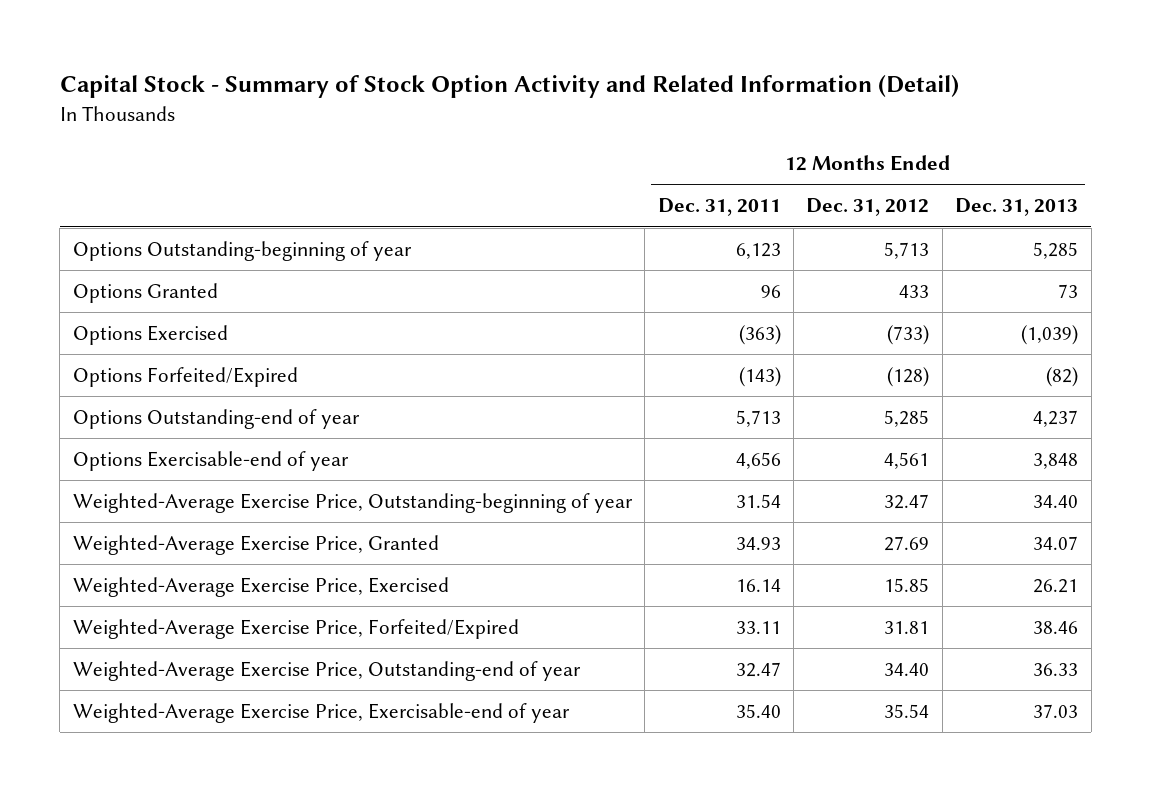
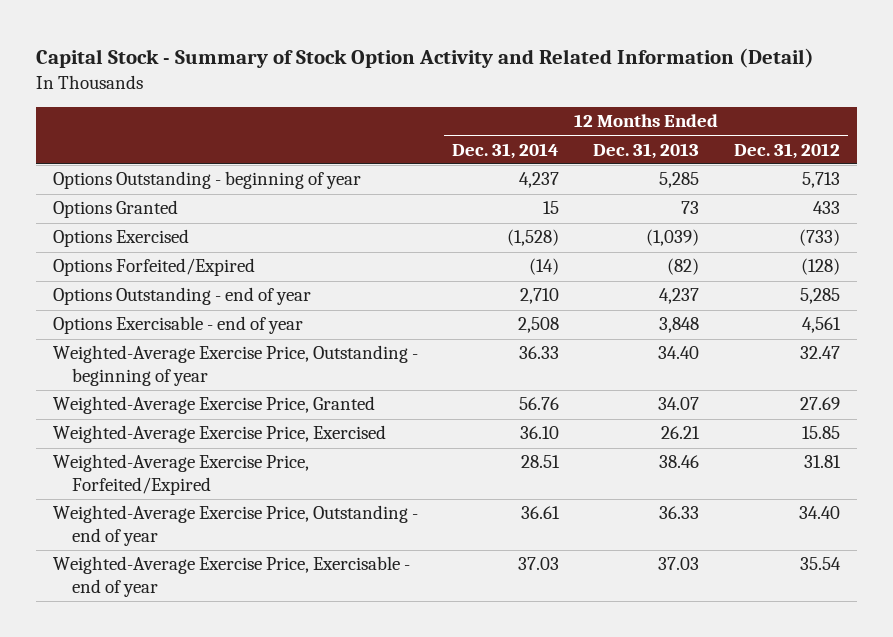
[657,198,781,217] Dec. 31, 2011 -> none
none -> [452,142,560,159] Dec. 31, 2014
[72,241,412,262] Options Outstanding-beginning of year -> [52,171,361,190] Options Outstanding - beginning of year
[72,409,360,430] Options Outstanding-end of year -> [52,287,311,306] Options Outstanding - end of year
[72,451,349,472] Options Exercisable-end of year -> [52,316,303,335] Options Exercisable - end of year
[72,493,633,514] Weighted-Average Exercise Price, Outstanding-beginning of year -> [52,345,418,387] Weighted-Average Exercise Price, Outstanding - beginning of year
[72,661,581,682] Weighted-Average Exercise Price, Outstanding-end of year -> [52,505,418,547] Weighted-Average Exercise Price, Outstanding - end of year
[72,703,570,724] Weighted-Average Exercise Price, Exercisable-end of year -> [52,556,410,598] Weighted-Average Exercise Price, Exercisable - end of year

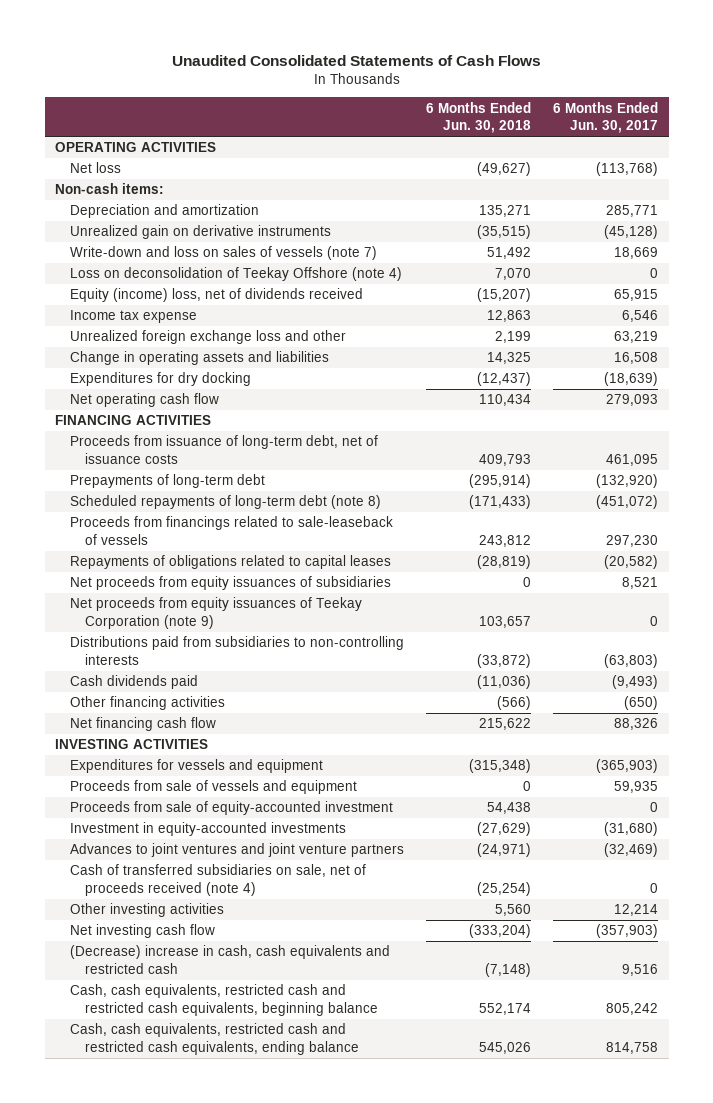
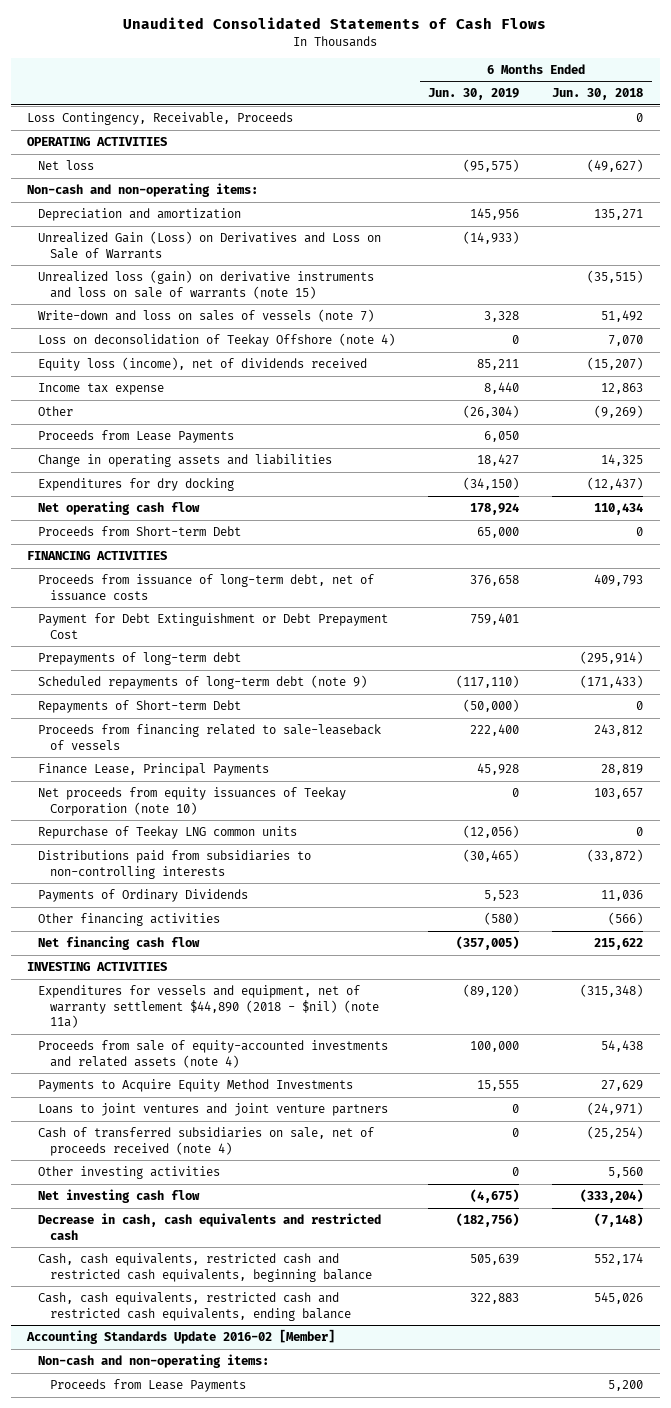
[552,101,658,134] 6 Months Ended Jun. 30, 2017 -> none
none -> [428,88,520,101] Jun. 30, 2019
none -> [27,112,294,126] Loss Contingency, Receivable, Proceeds
[55,183,165,195] Non-cash items: -> [27,183,259,198] Non-cash and non-operating items:
none -> [38,231,382,259] Unrealized Gain (Loss) on Derivatives and Loss on Sale of Warrants
[70,225,332,240] Unrealized gain on derivative instruments -> [38,270,375,299] Unrealized loss (gain) on derivative instruments and loss on sale of warrants (note 15)
[70,288,364,303] Equity (income) loss, net of dividends received -> [38,357,368,372] Equity loss (income), net of dividends received
[70,330,347,345] Unrealized foreign exchange loss and other -> none
none -> [38,406,74,417] Other
none -> [38,430,235,444] Proceeds from Lease Payments
none -> [38,526,242,537] Proceeds from Short-term Debt
none -> [38,613,389,639] Payment for Debt Extinguishment or Debt Prepayment Cost
[70,555,392,570] Repayments of obligations related to capital leases -> none
[70,576,392,591] Net proceeds from equity issuances of subsidiaries -> none
[70,495,382,510] Scheduled repayments of long-term debt (note 8) -> [38,675,368,690] Scheduled repayments of long-term debt (note 9)
none -> [38,700,242,714] Repayments of Short-term Debt
[70,516,394,545] Proceeds from financings related to sale-leaseback of vessels -> [38,724,382,750] Proceeds from financing related to sale-leaseback of vessels
none -> [38,763,270,777] Finance Lease, Principal Payments
[70,597,363,629] Net proceeds from equity issuances of Teekay Corporation (note 9) -> [38,787,347,816] Net proceeds from equity issuances of Teekay Corporation (note 10)
none -> [38,826,298,840] Repurchase of Teekay LNG common units
[70,675,199,690] Cash dividends paid -> none
none -> [38,889,249,903] Payments of Ordinary Dividends
[70,780,358,795] Proceeds from sale of vessels and equipment -> none
[70,822,347,837] Investment in equity-accounted investments -> none
[70,759,324,774] Expenditures for vessels and equipment -> [38,985,379,1029] Expenditures for vessels and equipment, net of warranty settlement $44,890 (2018 - $nil) (note 11a)
[70,801,394,816] Proceeds from sale of equity-accounted investment -> [38,1040,389,1068] Proceeds from sale of equity-accounted investments and related assets (note 4)
none -> [38,1079,354,1093] Payments to Acquire Equity Method Investments
[70,843,405,858] Advances to joint ventures and joint venture partners -> [38,1103,389,1117] Loans to joint ventures and joint venture partners
[70,945,391,974] (Decrease) increase in cash, cash equivalents and restricted cash -> [38,1213,382,1240] Decrease in cash, cash equivalents and restricted cash
none -> [26,1329,336,1345] Accounting Standards Update 2016-02 [Member]
none -> [38,1354,270,1369] Non-cash and non-operating items:
none -> [49,1379,246,1393] Proceeds from Lease Payments

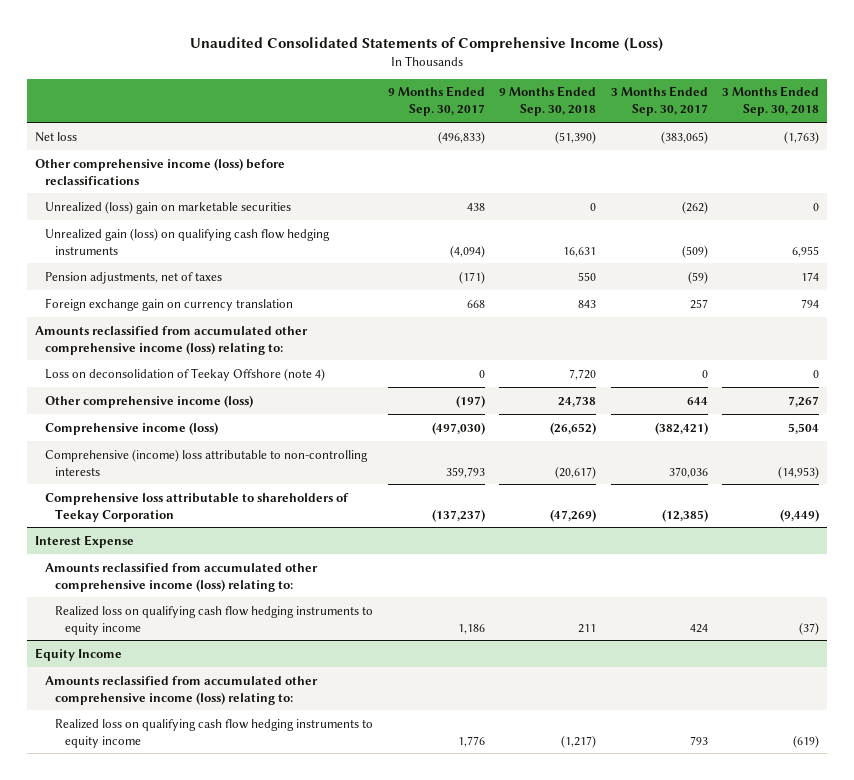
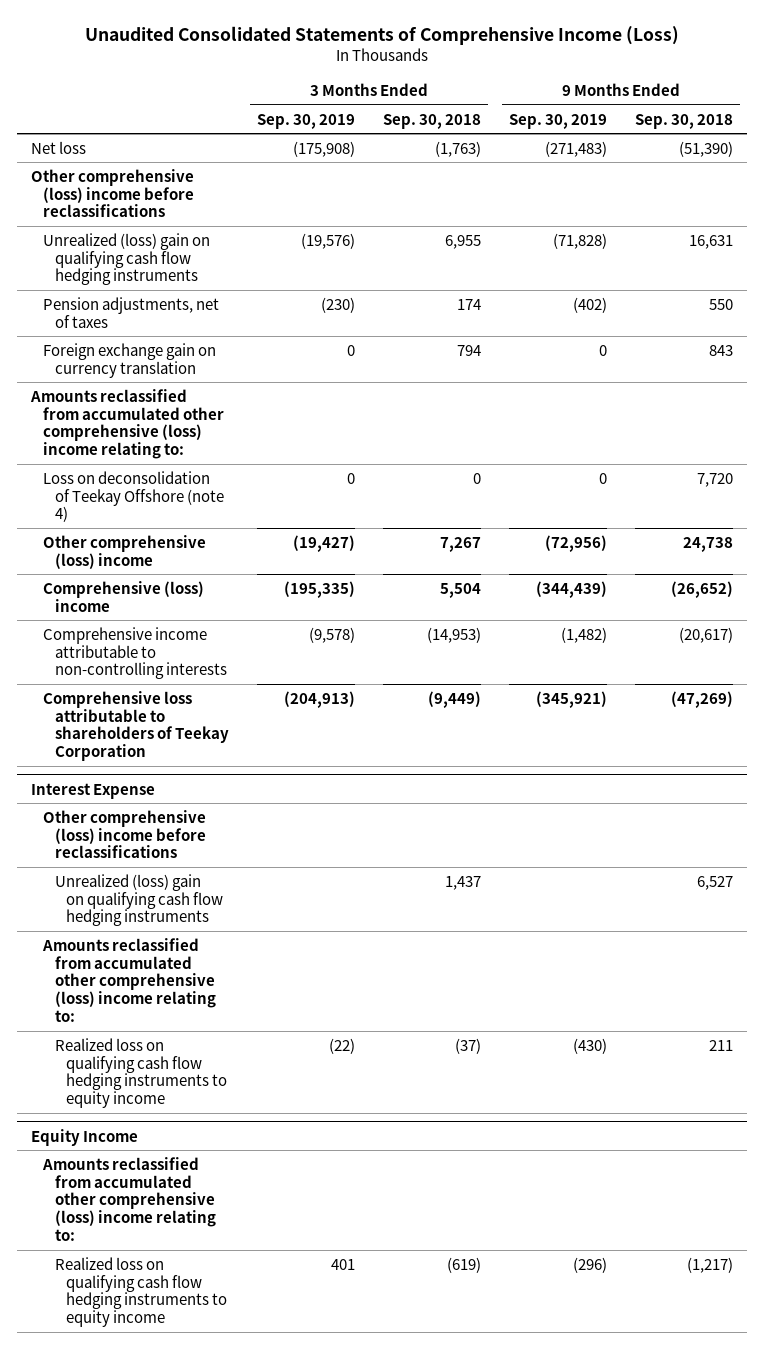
[387,86,485,117] 9 Months Ended Sep. 30, 2017 -> none
[610,86,708,117] 3 Months Ended Sep. 30, 2017 -> none
none -> [256,113,355,129] Sep. 30, 2019
none -> [508,113,607,129] Sep. 30, 2019
[44,200,291,214] Unrealized (loss) gain on marketable securities -> none
[34,157,285,185] Other comprehensive income (loss) before reclassifications -> [31,168,195,218] Other comprehensive (loss) income before reclassifications
[44,227,330,255] Unrealized gain (loss) on qualifying cash flow hedging instruments -> [42,232,210,286] Unrealized (loss) gain on qualifying cash flow hedging instruments
[34,325,308,355] Amounts reclassified from accumulated other comprehensive income (loss) relating to: -> [30,388,224,460] Amounts reclassified from accumulated other comprehensive (loss) income relating to:
[44,394,253,408] Other comprehensive income (loss) -> [42,534,206,569] Other comprehensive (loss) income
[44,421,218,435] Comprehensive income (loss) -> [42,580,204,612] Comprehensive (loss) income
[44,448,368,476] Comprehensive (income) loss attributable to non-controlling interests -> [42,626,227,680] Comprehensive income attributable to non-controlling interests
none -> [42,809,206,859] Other comprehensive (loss) income before reclassifications
none -> [54,873,224,927] Unrealized (loss) gain on qualifying cash flow hedging instruments
[44,562,318,592] Amounts reclassified from accumulated other comprehensive income (loss) relating to: -> [41,937,216,1022] Amounts reclassified from accumulated other comprehensive (loss) income relating to:
[44,675,318,705] Amounts reclassified from accumulated other comprehensive income (loss) relating to: -> [41,1156,216,1241] Amounts reclassified from accumulated other comprehensive (loss) income relating to:

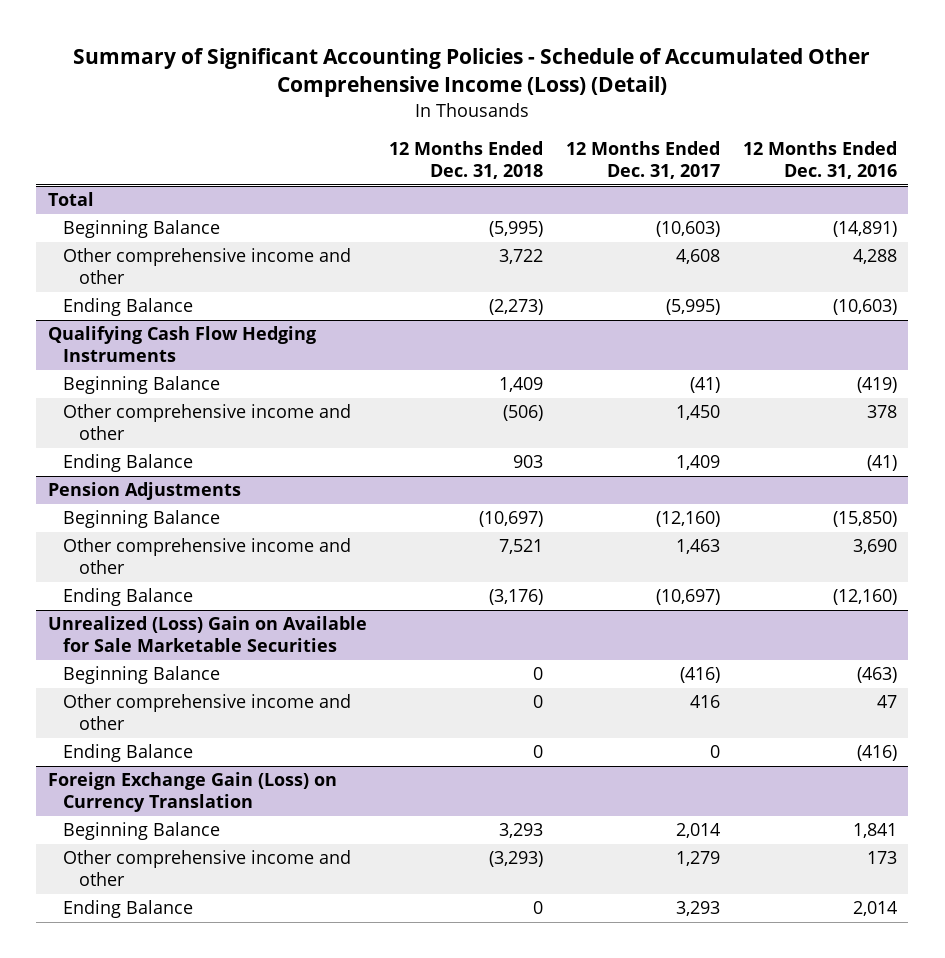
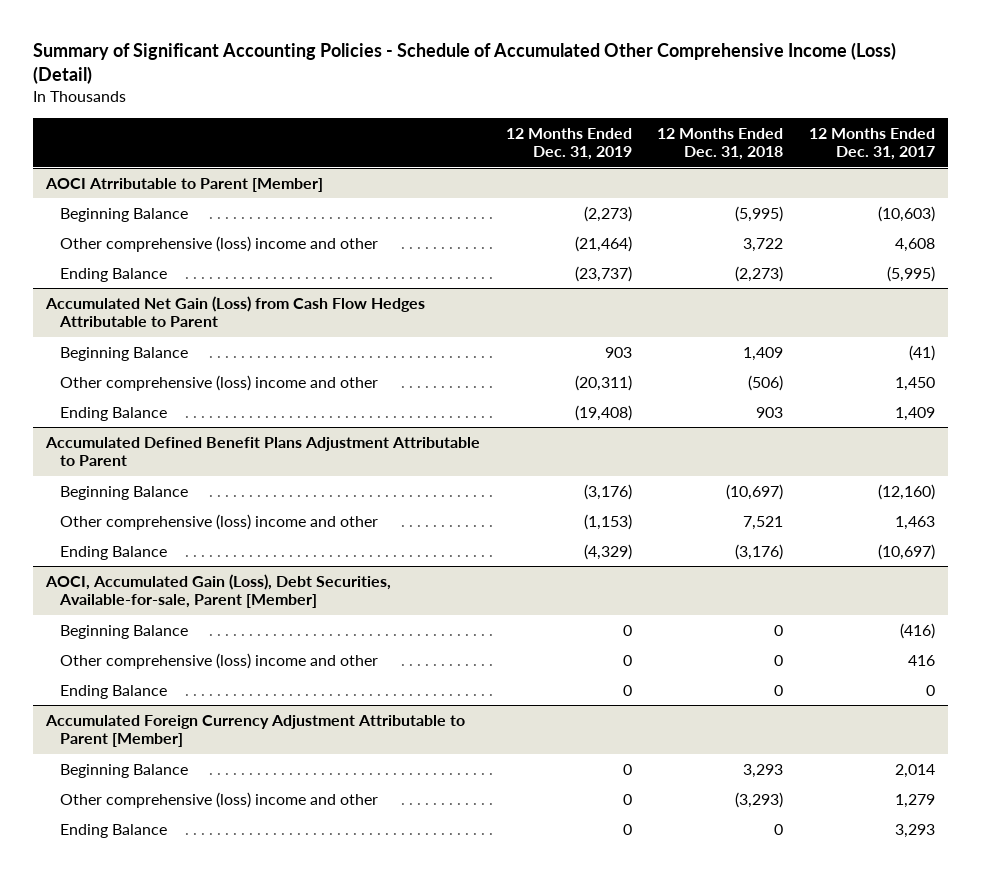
[742,140,897,179] 12 Months Ended Dec. 31, 2016 -> none
none -> [505,127,632,161] 12 Months Ended Dec. 31, 2019
[47,192,94,207] Total -> [44,177,323,192] AOCI Atrributable to Parent [Member]
[63,248,352,285] Other comprehensive income and other -> [60,235,379,252] Other comprehensive (loss) income and other
[47,326,316,363] Qualifying Cash Flow Hedging Instruments -> [44,295,425,328] Accumulated Net Gain (Loss) from Cash Flow Hedges Attributable to Parent
[63,404,352,441] Other comprehensive income and other -> [60,374,379,391] Other comprehensive (loss) income and other
[47,482,241,501] Pension Adjustments -> [44,436,480,467] Accumulated Defined Benefit Plans Adjustment Attributable to Parent
[63,538,352,575] Other comprehensive income and other -> [60,513,379,530] Other comprehensive (loss) income and other
[47,616,367,653] Unrealized (Loss) Gain on Available for Sale Marketable Securities -> [44,573,391,609] AOCI, Accumulated Gain (Loss), Debt Securities, Available-for-sale, Parent [Member]
[63,694,352,731] Other comprehensive income and other -> [60,652,379,669] Other comprehensive (loss) income and other
[47,772,337,813] Foreign Exchange Gain (Loss) on Currency Translation -> [44,714,465,748] Accumulated Foreign Currency Adjustment Attributable to Parent [Member]
[63,850,352,887] Other comprehensive income and other -> [60,791,379,808] Other comprehensive (loss) income and other

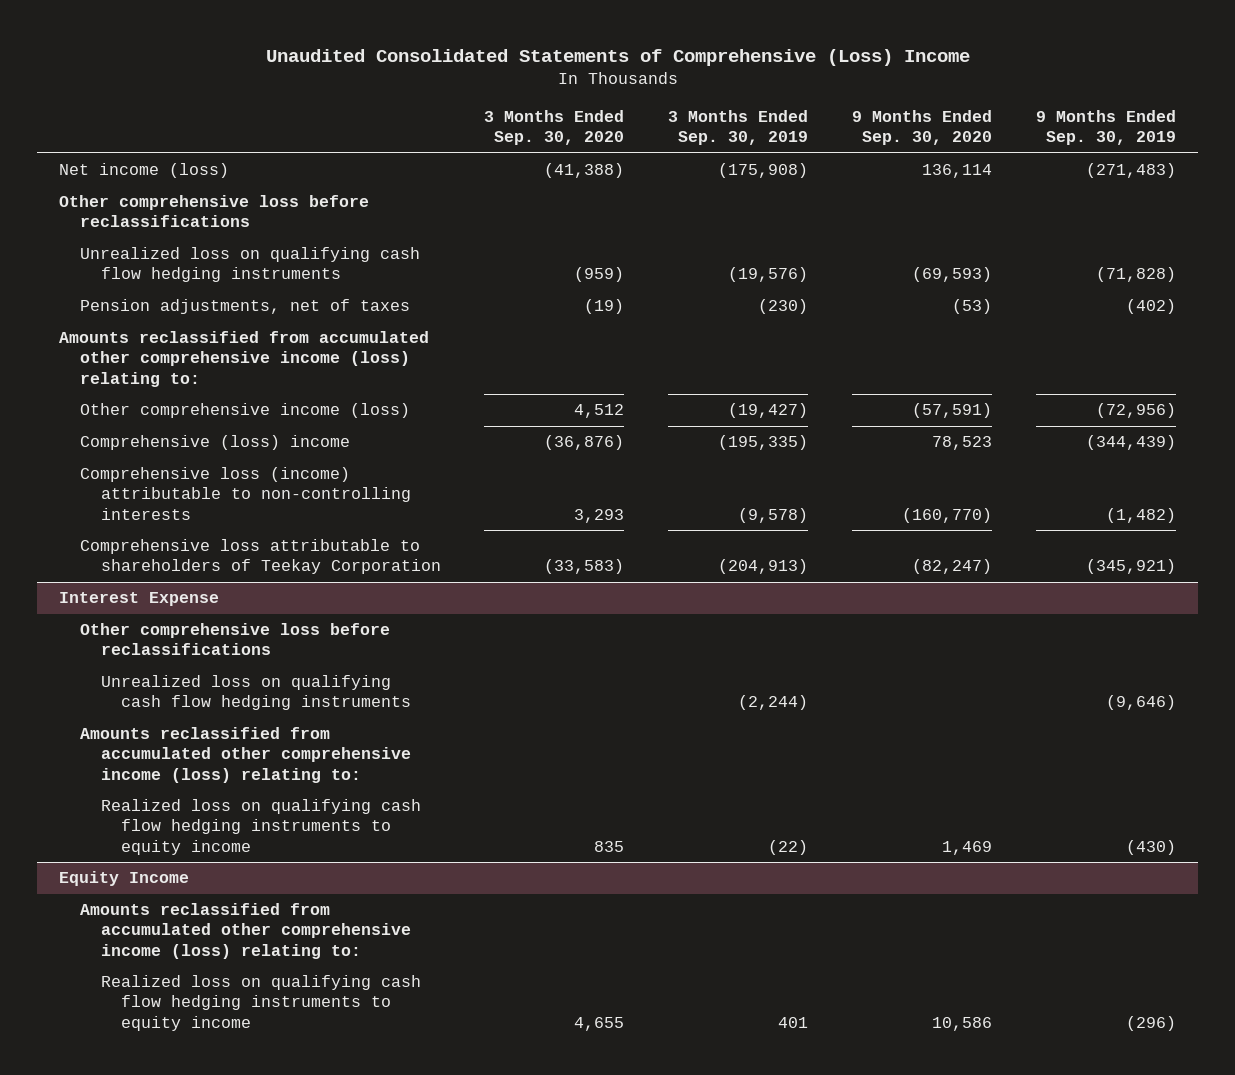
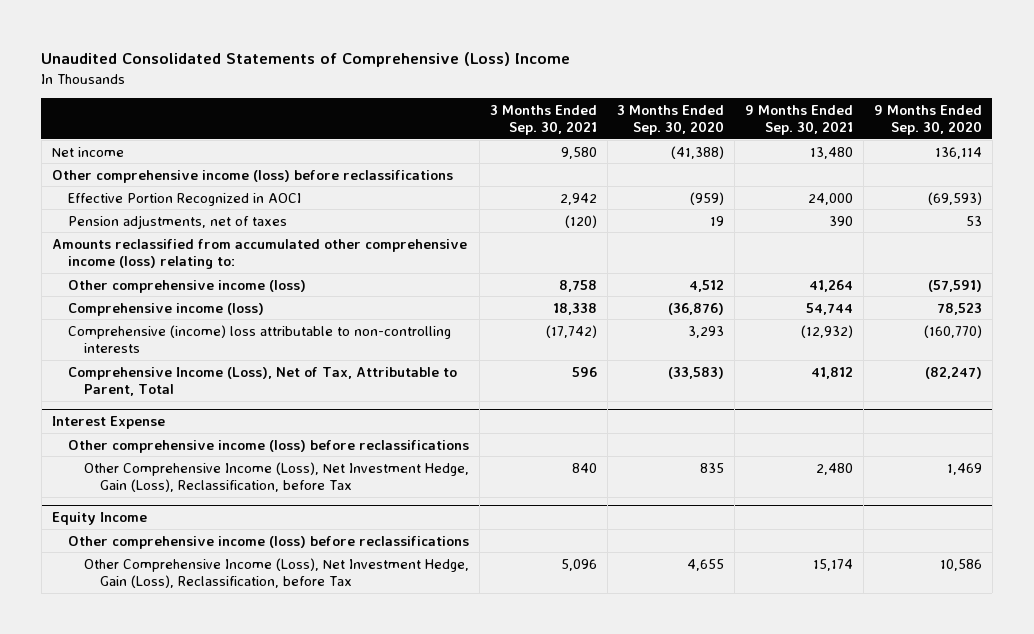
[668,109,809,146] 3 Months Ended Sep. 30, 2019 -> none
[1036,109,1177,146] 9 Months Ended Sep. 30, 2019 -> none
none -> [489,104,597,136] 3 Months Ended Sep. 30, 2021
none -> [745,104,854,136] 9 Months Ended Sep. 30, 2021
[58,163,229,179] Net income (loss) -> [51,146,124,157] Net income
[58,195,369,228] Other comprehensive loss before reclassifications -> [51,169,453,183] Other comprehensive income (loss) before reclassifications
[79,247,420,283] Unrealized loss on qualifying cash flow hedging instruments -> [67,192,301,206] Effective Portion Recognized in AOCI
[584,299,625,315] (19) -> [710,215,725,226] 19
[952,299,993,315] (53) -> [966,215,983,226] 53
[79,435,350,451] Comprehensive (loss) income -> [67,302,264,316] Comprehensive income (loss)
[79,467,411,520] Comprehensive loss (income) attributable to non-controlling interests -> [67,324,451,353] Comprehensive (income) loss attributable to non-controlling interests
[79,539,441,575] Comprehensive loss attributable to shareholders of Teekay Corporation -> [67,366,457,396] Comprehensive Income (Loss), Net of Tax, Attributable to Parent, Total
[100,675,412,711] Unrealized loss on qualifying cash flow hedging instruments -> none
[79,727,411,783] Amounts reclassified from accumulated other comprehensive income (loss) relating to: -> none
[79,623,390,656] Other comprehensive loss before reclassifications -> [67,439,469,453] Other comprehensive income (loss) before reclassifications
[100,799,421,855] Realized loss on qualifying cash flow hedging instruments to equity income -> [83,461,469,492] Other Comprehensive Income (Loss), Net Investment Hedge, Gain (Loss), Reclassification, before Tax
[79,903,411,959] Amounts reclassified from accumulated other comprehensive income (loss) relating to: -> none
none -> [67,535,469,549] Other comprehensive income (loss) before reclassifications
[100,975,421,1031] Realized loss on qualifying cash flow hedging instruments to equity income -> [83,557,469,588] Other Comprehensive Income (Loss), Net Investment Hedge, Gain (Loss), Reclassification, before Tax

